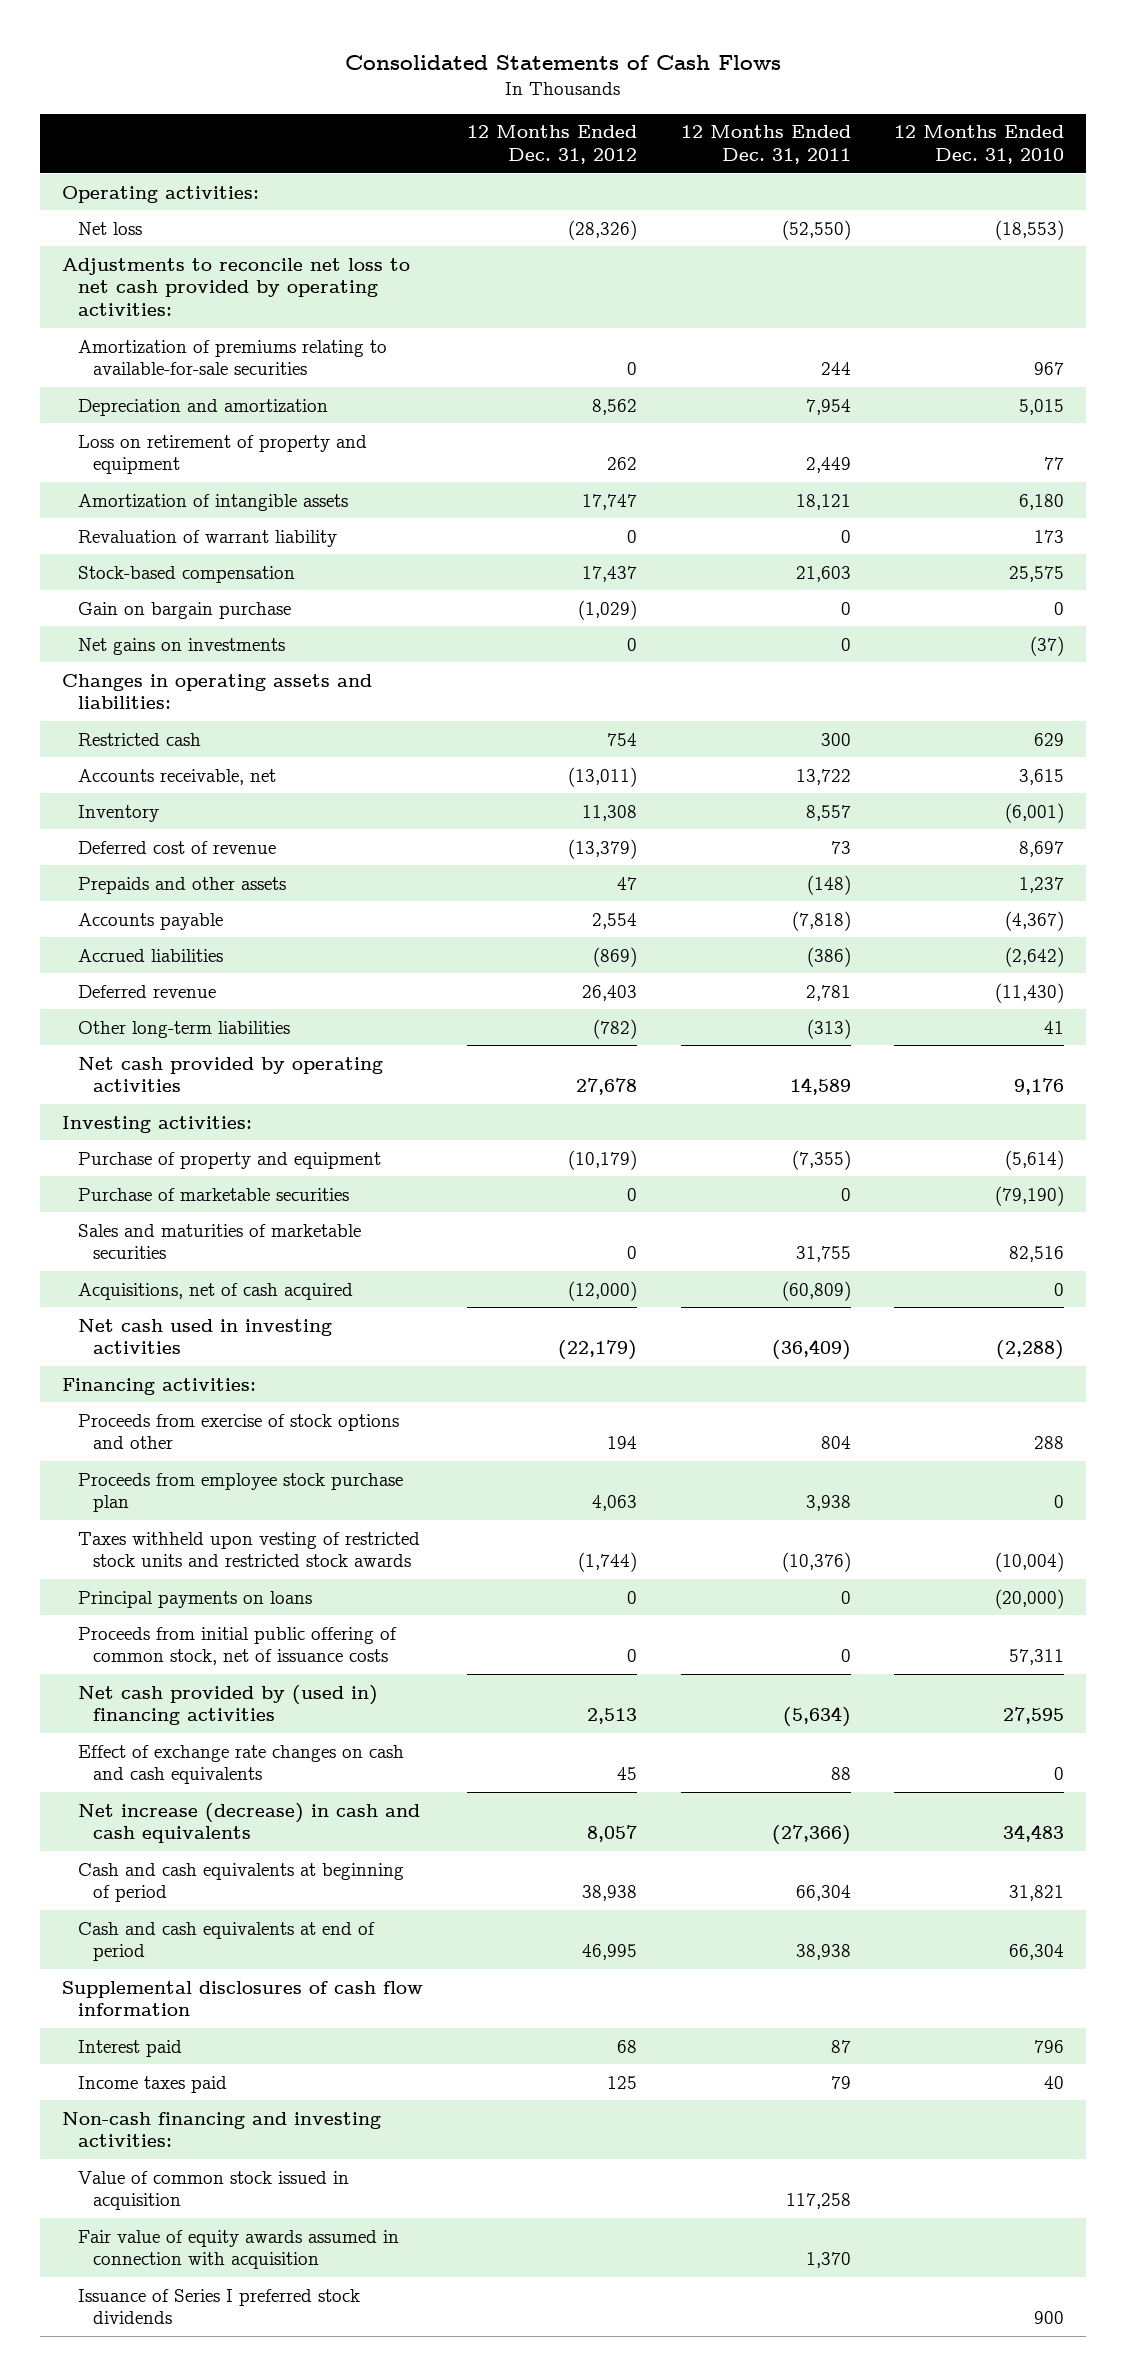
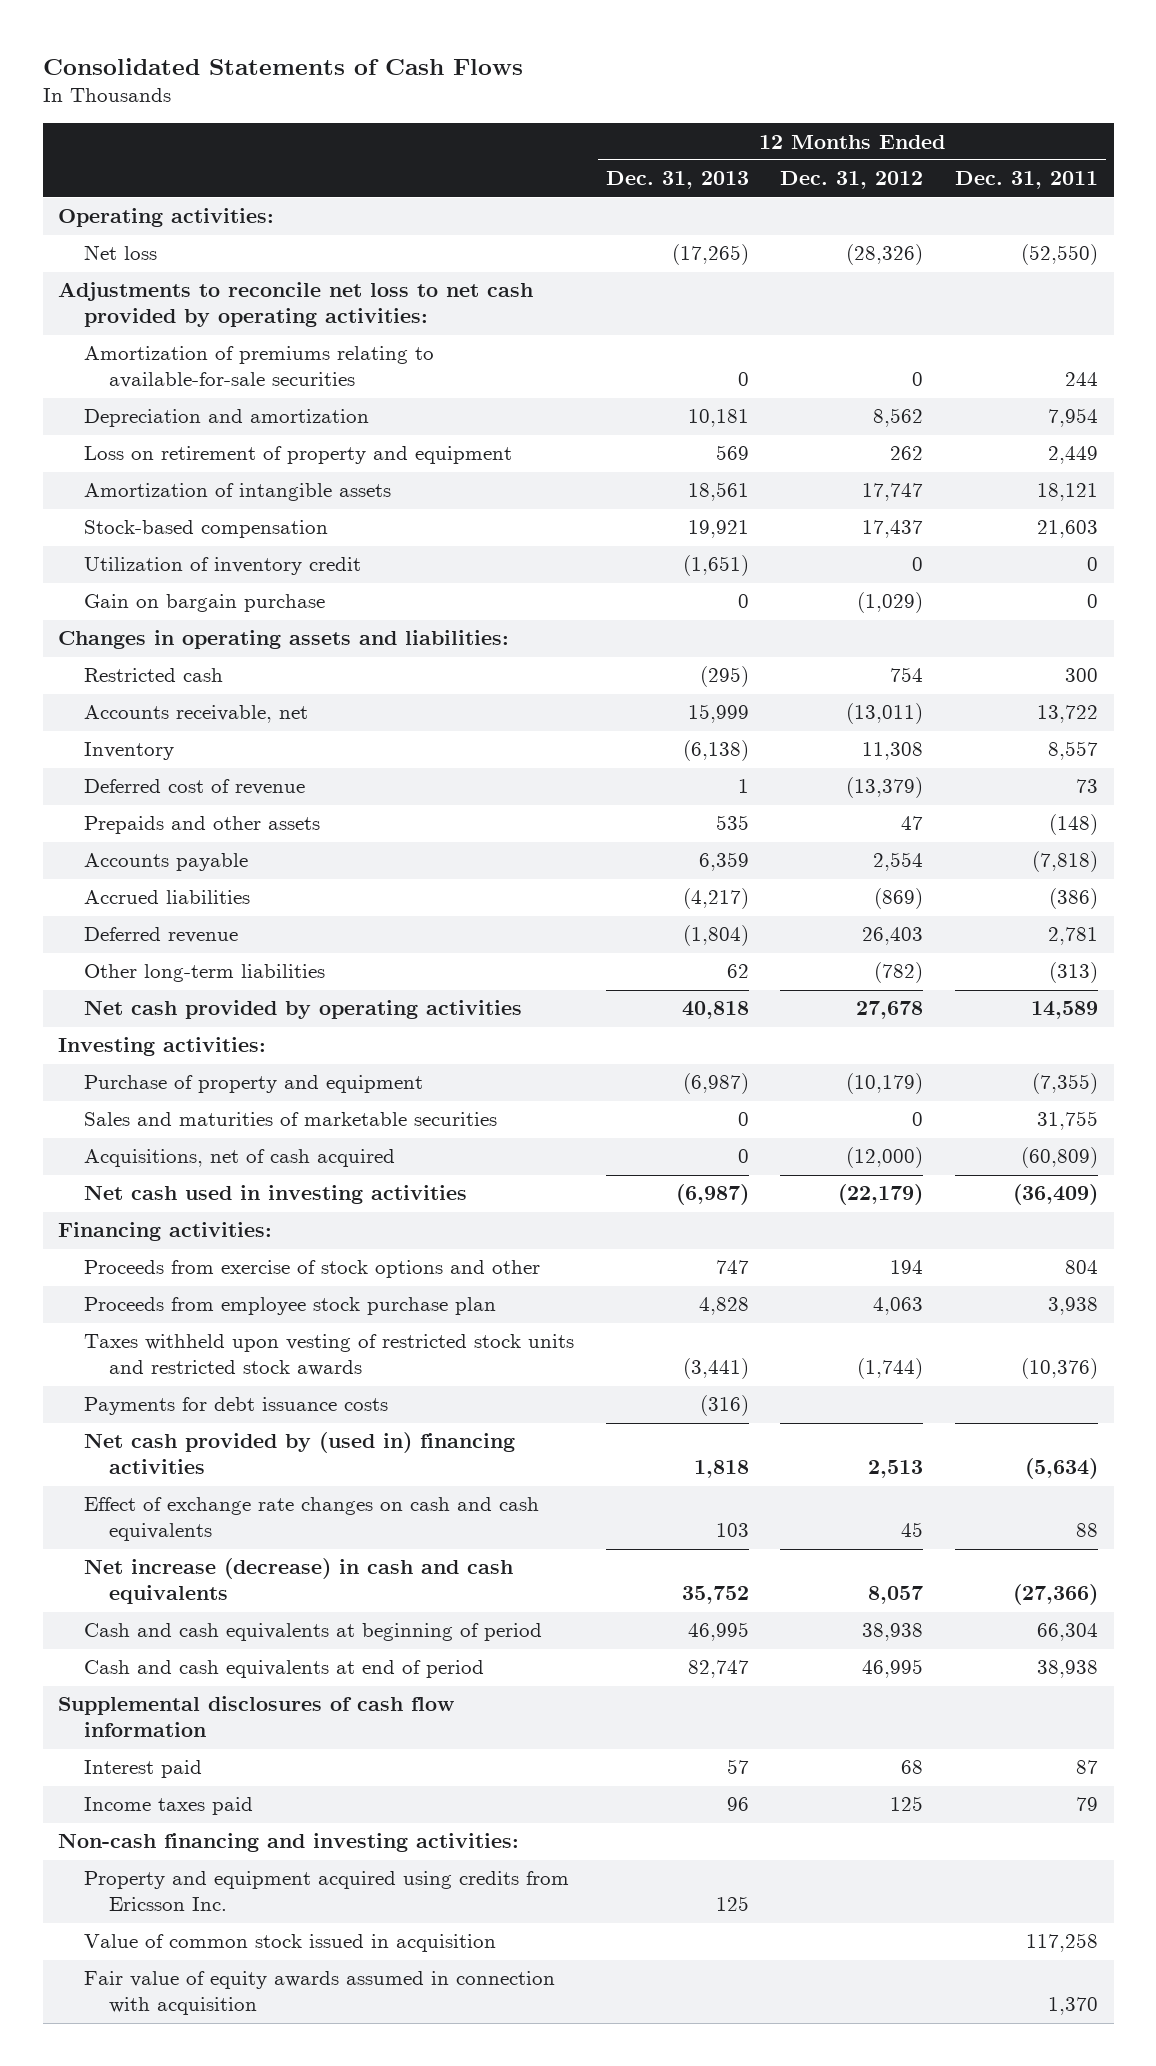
[894,125,1065,165] 12 Months Ended Dec. 31, 2010 -> none
none -> [605,171,749,190] Dec. 31, 2013
[77,529,337,547] Revaluation of warrant liability -> none
none -> [83,557,361,576] Utilization of inventory credit
[77,637,285,655] Net gains on investments -> none
[77,1187,349,1201] Purchase of marketable securities -> none
[77,1590,312,1608] Principal payments on loans -> none
[77,1626,397,1666] Proceeds from initial public offering of common stock, net of issuance costs -> none
none -> [83,1397,388,1416] Payments for debt issuance costs
none -> [83,1871,569,1912] Property and equipment acquired using credits from Ericsson Inc.
[77,2288,360,2325] Issuance of Series I preferred stock dividends -> none

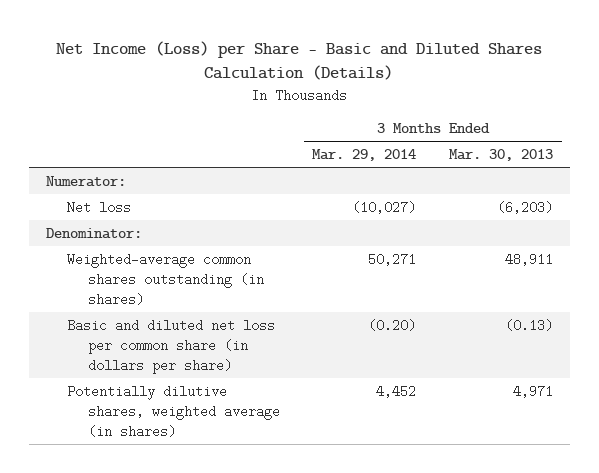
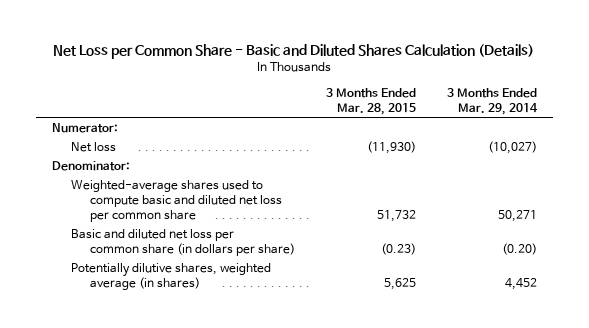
[56,40,543,81] Net Income (Loss) per Share - Basic and Diluted Shares Calculation (Details) -> [53,43,535,59] Net Loss per Common Share - Basic and Diluted Shares Calculation (Details)
[449,149,554,162] Mar. 30, 2013 -> none
none -> [325,88,416,116] 3 Months Ended Mar. 28, 2015
[66,252,264,307] Weighted-average common shares outstanding (in shares) -> [70,179,282,223] Weighted-average shares used to compute basic and diluted net loss per common share

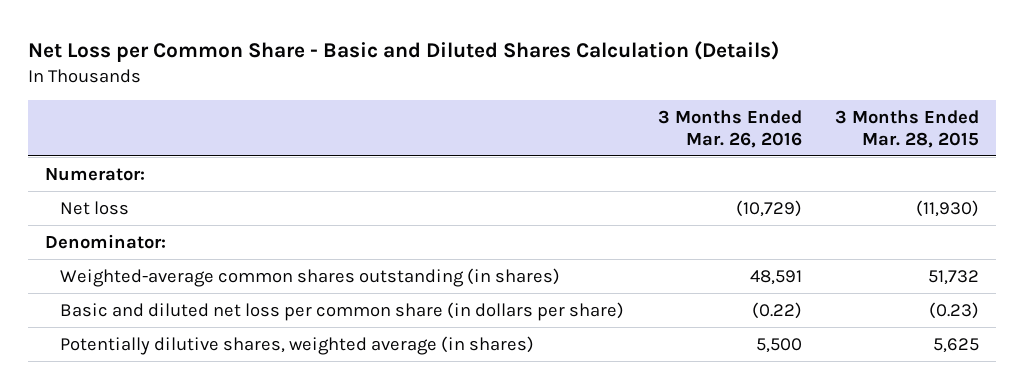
[446,88,538,116] 3 Months Ended Mar. 29, 2014 -> none
none -> [657,109,802,148] 3 Months Ended Mar. 26, 2016
[70,179,282,223] Weighted-average shares used to compute basic and diluted net loss per common share -> [60,267,561,287] Weighted-average common shares outstanding (in shares)

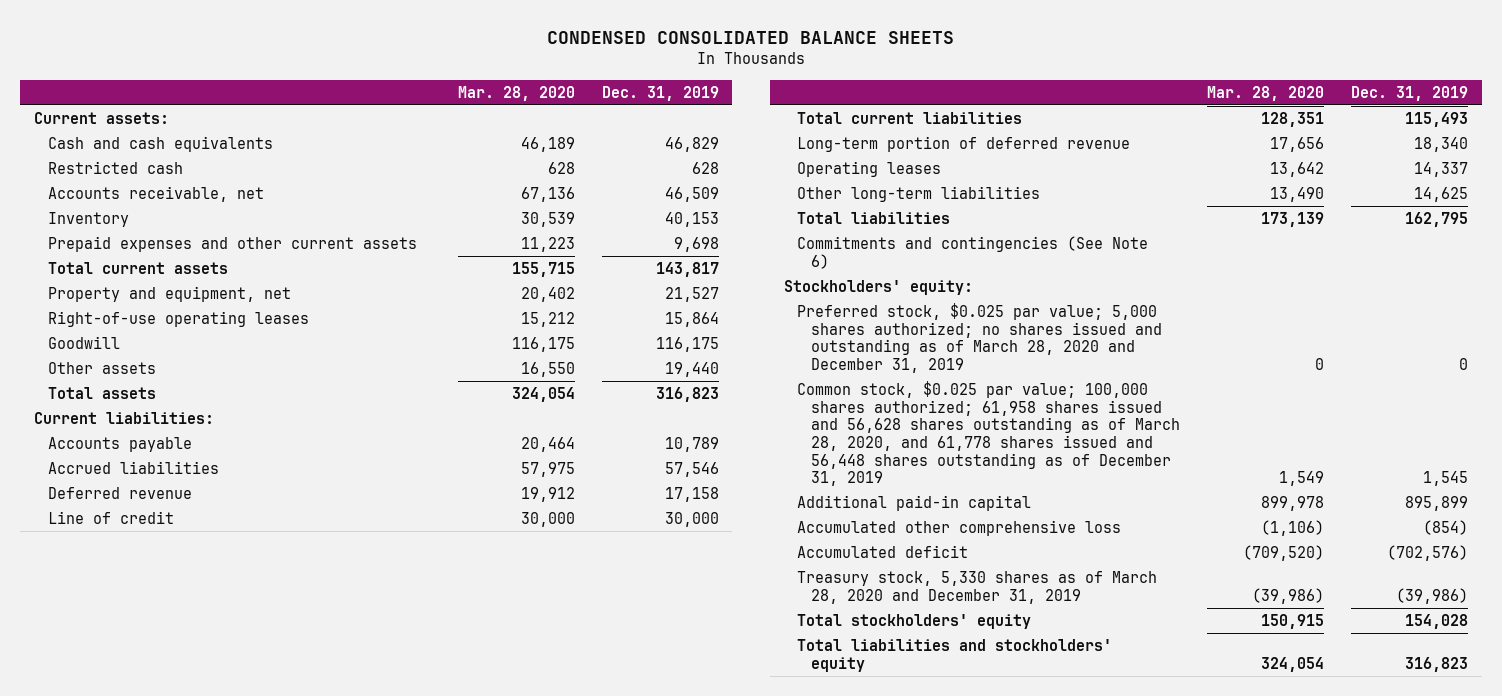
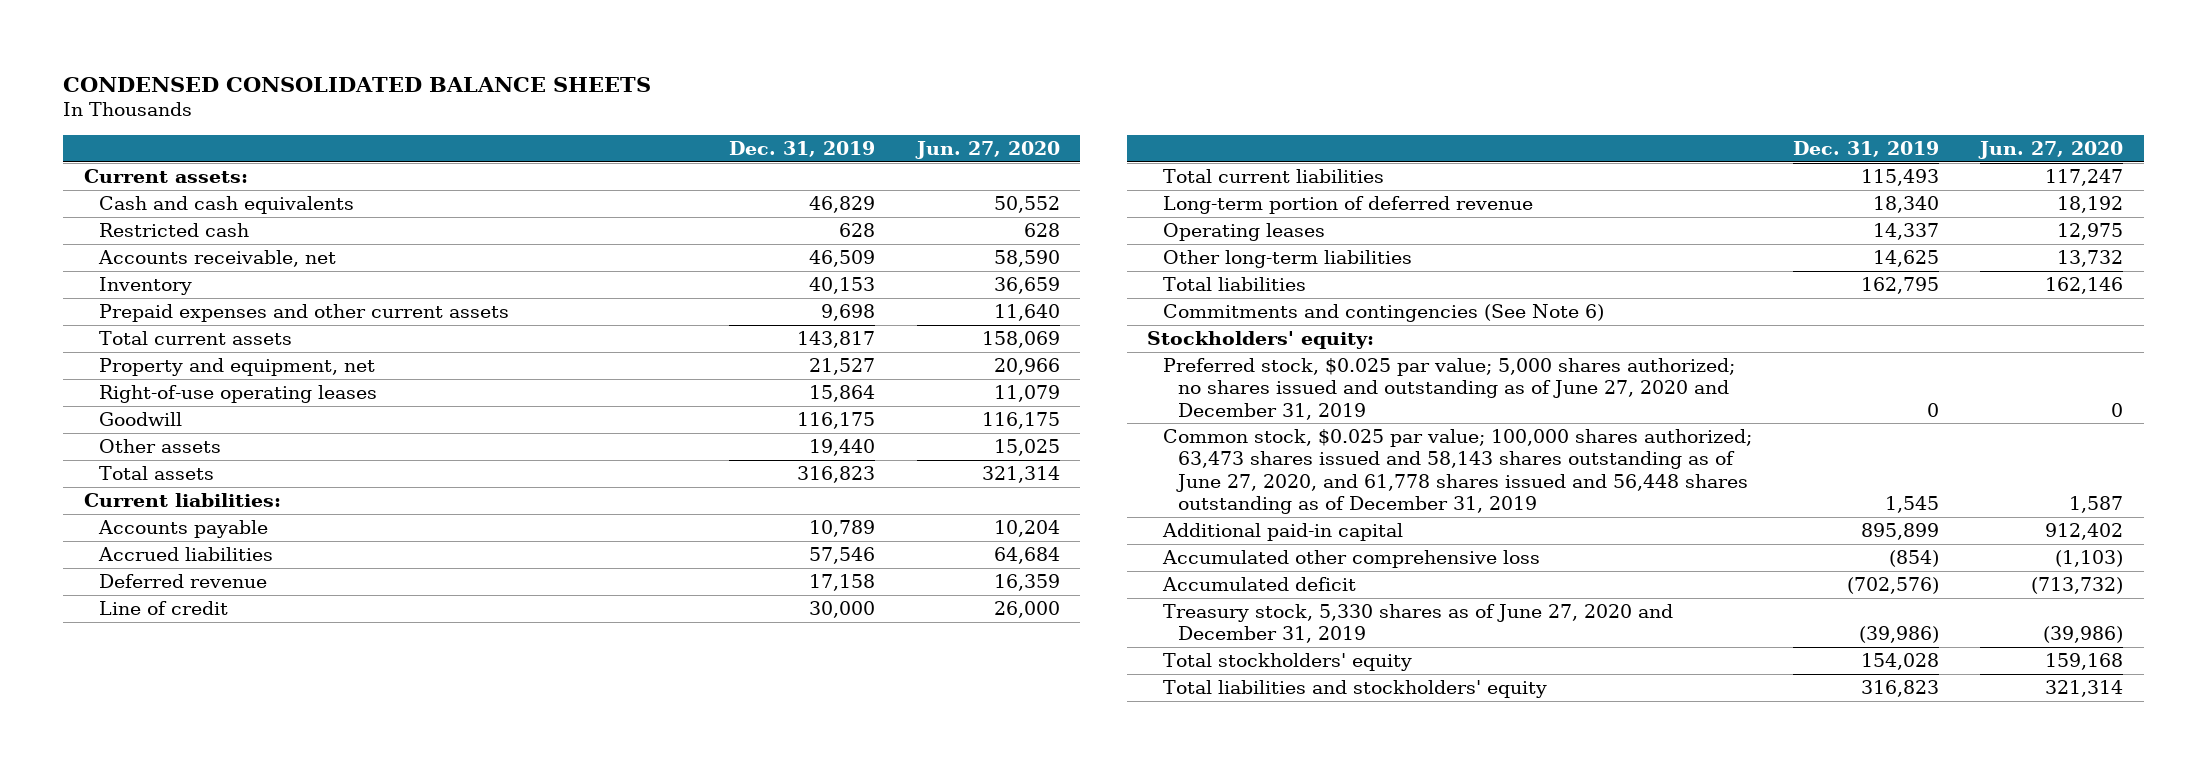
[457,85,575,101] Mar. 28, 2020 -> none
none -> [914,141,1060,160] Jun. 27, 2020
[797,303,1163,373] Preferred stock, $0.025 par value; 5,000 shares authorized; no shares issued and outstanding as of March 28, 2020 and December 31, 2019 -> [1162,358,1735,420] Preferred stock, $0.025 par value; 5,000 shares authorized; no shares issued and outstanding as of June 27, 2020 and December 31, 2019
[797,381,1181,487] Common stock, $0.025 par value; 100,000 shares authorized; 61,958 shares issued and 56,628 shares outstanding as of March 28, 2020, and 61,778 shares issued and 56,448 shares outstanding as of December 31, 2019 -> [1162,429,1752,514] Common stock, $0.025 par value; 100,000 shares authorized; 63,473 shares issued and 58,143 shares outstanding as of June 27, 2020, and 61,778 shares issued and 56,448 shares outstanding as of December 31, 2019
[797,571,1158,604] Treasury stock, 5,330 shares as of March 28, 2020 and December 31, 2019 -> [1162,604,1673,644] Treasury stock, 5,330 shares as of June 27, 2020 and December 31, 2019

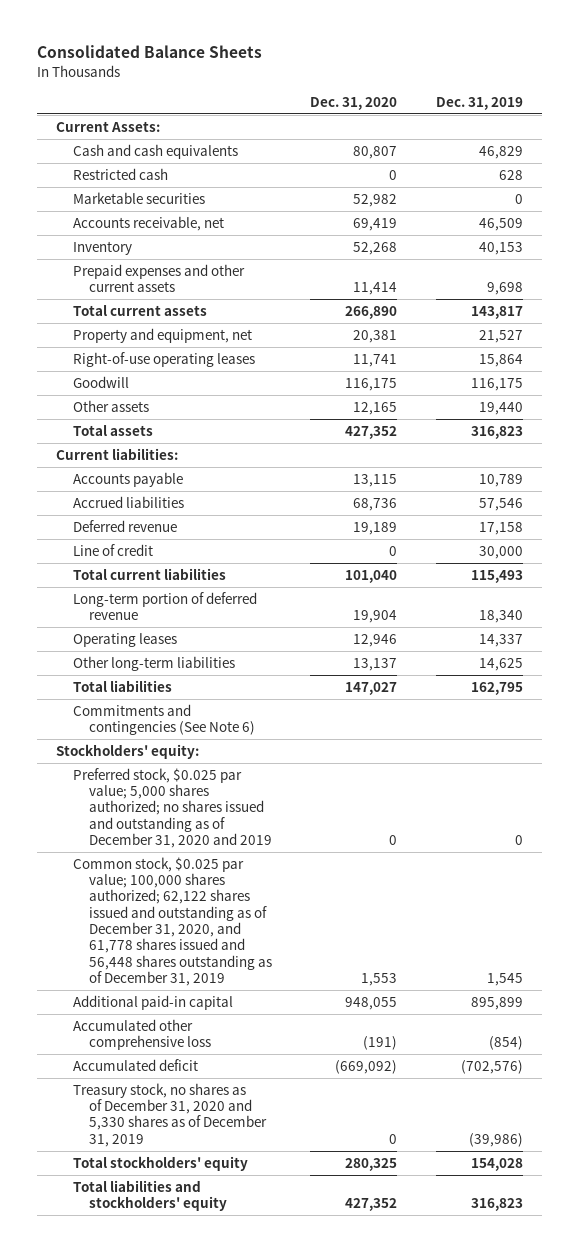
[62,76,651,92] CONDENSED CONSOLIDATED BALANCE SHEETS -> [37,45,263,59] Consolidated Balance Sheets
[914,141,1060,160] Jun. 27, 2020 -> none
none -> [310,97,398,111] Dec. 31, 2020
[83,169,248,184] Current assets: -> [56,120,161,132] Current Assets:
none -> [72,191,205,204] Marketable securities
[1162,358,1735,420] Preferred stock, $0.025 par value; 5,000 shares authorized; no shares issued and outstanding as of June 27, 2020 and December 31, 2019 -> [72,767,272,848] Preferred stock, $0.025 par value; 5,000 shares authorized; no shares issued and outstanding as of December 31, 2020 and 2019
[1162,429,1752,514] Common stock, $0.025 par value; 100,000 shares authorized; 63,473 shares issued and 58,143 shares outstanding as of June 27, 2020, and 61,778 shares issued and 56,448 shares outstanding as of December 31, 2019 -> [72,856,272,986] Common stock, $0.025 par value; 100,000 shares authorized; 62,122 shares issued and outstanding as of December 31, 2020, and 61,778 shares issued and 56,448 shares outstanding as of December 31, 2019
[1162,604,1673,644] Treasury stock, 5,330 shares as of June 27, 2020 and December 31, 2019 -> [72,1082,267,1147] Treasury stock, no shares as of December 31, 2020 and 5,330 shares as of December 31, 2019

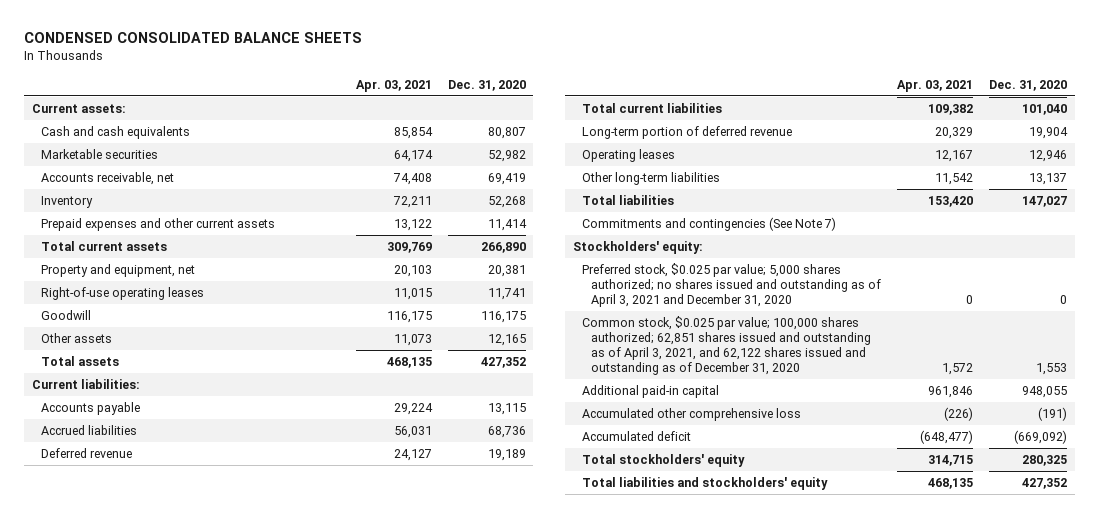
[37,45,263,59] Consolidated Balance Sheets -> [23,32,362,44] CONDENSED CONSOLIDATED BALANCE SHEETS
[435,97,523,111] Dec. 31, 2019 -> none
none -> [355,79,432,92] Apr. 03, 2021
[56,120,161,132] Current Assets: -> [31,103,126,113] Current assets:
[72,167,168,180] Restricted cash -> none
[72,543,153,556] Line of credit -> none
[72,703,255,736] Commitments and contingencies (See Note 6) -> [582,216,837,231] Commitments and contingencies (See Note 7)
[72,767,272,848] Preferred stock, $0.025 par value; 5,000 shares authorized; no shares issued and outstanding as of December 31, 2020 and 2019 -> [582,262,882,308] Preferred stock, $0.025 par value; 5,000 shares authorized; no shares issued and outstanding as of April 3, 2021 and December 31, 2020
[72,856,272,986] Common stock, $0.025 par value; 100,000 shares authorized; 62,122 shares issued and outstanding as of December 31, 2020, and 61,778 shares issued and 56,448 shares outstanding as of December 31, 2019 -> [582,315,872,376] Common stock, $0.025 par value; 100,000 shares authorized; 62,851 shares issued and outstanding as of April 3, 2021, and 62,122 shares issued and outstanding as of December 31, 2020
[72,1082,267,1147] Treasury stock, no shares as of December 31, 2020 and 5,330 shares as of December 31, 2019 -> none

